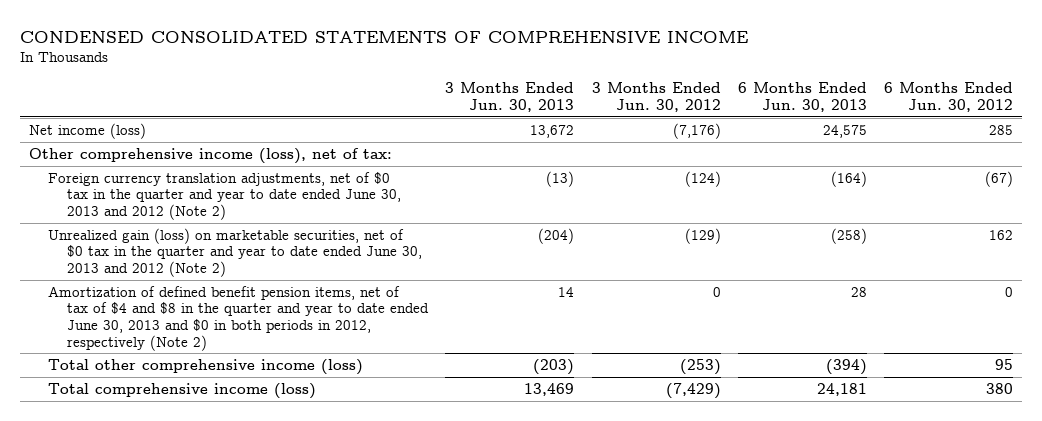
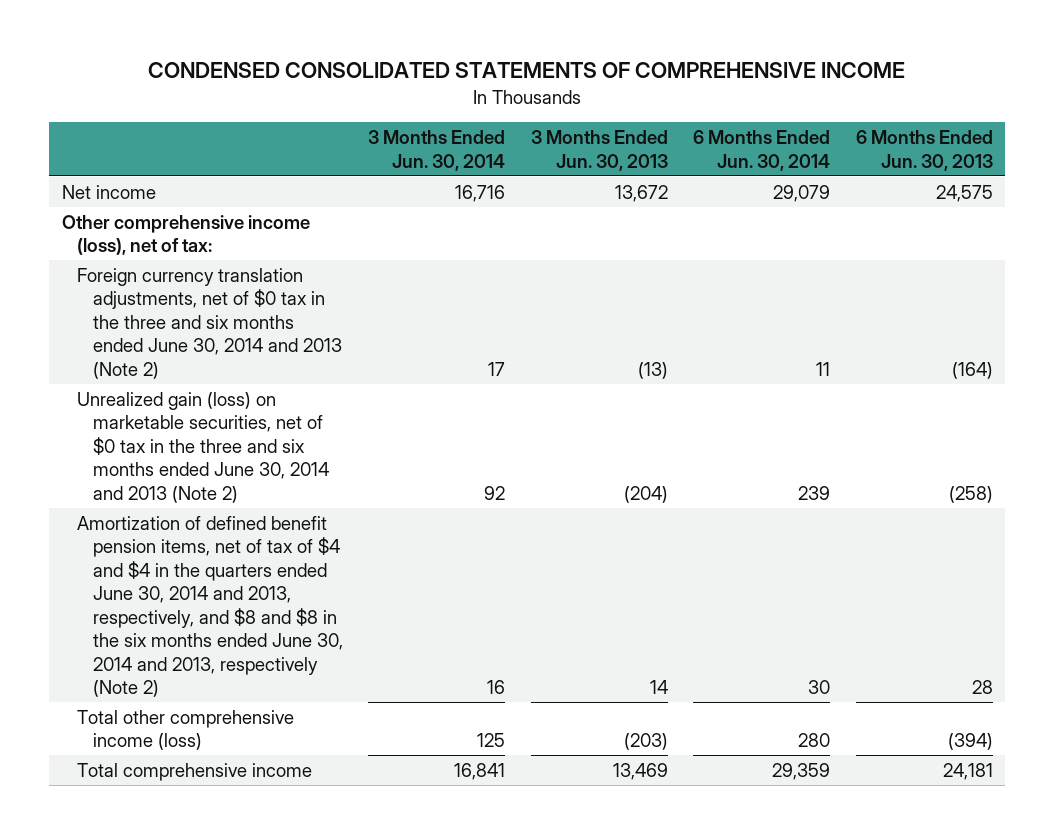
[591,82,721,112] 3 Months Ended Jun. 30, 2012 -> none
[884,82,1014,112] 6 Months Ended Jun. 30, 2012 -> none
none -> [368,130,506,171] 3 Months Ended Jun. 30, 2014
none -> [693,130,831,171] 6 Months Ended Jun. 30, 2014
[29,122,147,139] Net income (loss) -> [61,184,156,199] Net income
[48,171,402,220] Foreign currency translation adjustments, net of $0 tax in the quarter and year to date ended June 30, 2013 and 2012 (Note 2) -> [77,267,343,379] Foreign currency translation adjustments, net of $0 tax in the three and six months ended June 30, 2014 and 2013 (Note 2)
[48,227,423,277] Unrealized gain (loss) on marketable securities, net of $0 tax in the quarter and year to date ended June 30, 2013 and 2012 (Note 2) -> [77,391,330,503] Unrealized gain (loss) on marketable securities, net of $0 tax in the three and six months ended June 30, 2014 and 2013 (Note 2)
[48,285,430,351] Amortization of defined benefit pension items, net of tax of $4 and $8 in the quarter and year to date ended June 30, 2013 and $0 in both periods in 2012, respectively (Note 2) -> [77,515,344,697] Amortization of defined benefit pension items, net of tax of $4 and $4 in the quarters ended June 30, 2014 and 2013, respectively, and $8 and $8 in the six months ended June 30, 2014 and 2013, respectively (Note 2)
[48,382,317,399] Total comprehensive income (loss) -> [77,762,313,781] Total comprehensive income

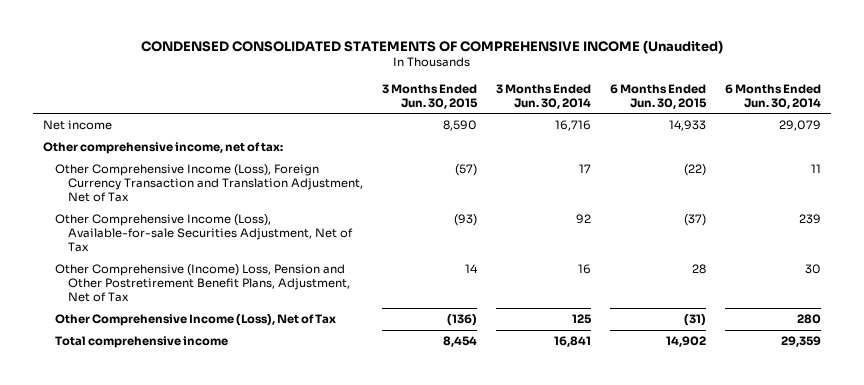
[148,62,906,79] CONDENSED CONSOLIDATED STATEMENTS OF COMPREHENSIVE INCOME -> [140,39,723,54] CONDENSED CONSOLIDATED STATEMENTS OF COMPREHENSIVE INCOME (Unaudited)
[530,130,668,171] 3 Months Ended Jun. 30, 2013 -> none
[855,130,993,171] 6 Months Ended Jun. 30, 2013 -> none
none -> [381,83,478,109] 3 Months Ended Jun. 30, 2015
none -> [610,83,708,109] 6 Months Ended Jun. 30, 2015
[61,214,310,256] Other comprehensive income (loss), net of tax: -> [42,142,283,155] Other comprehensive income, net of tax:
[77,267,343,379] Foreign currency translation adjustments, net of $0 tax in the three and six months ended June 30, 2014 and 2013 (Note 2) -> [55,164,363,202] Other Comprehensive Income (Loss), Foreign Currency Transaction and Translation Adjustment, Net of Tax
[77,391,330,503] Unrealized gain (loss) on marketable securities, net of $0 tax in the three and six months ended June 30, 2014 and 2013 (Note 2) -> [55,214,353,252] Other Comprehensive Income (Loss), Available-for-sale Securities Adjustment, Net of Tax
[77,515,344,697] Amortization of defined benefit pension items, net of tax of $4 and $4 in the quarters ended June 30, 2014 and 2013, respectively, and $8 and $8 in the six months ended June 30, 2014 and 2013, respectively (Note 2) -> [55,264,350,302] Other Comprehensive (Income) Loss, Pension and Other Postretirement Benefit Plans, Adjustment, Net of Tax
[77,709,295,751] Total other comprehensive income (loss) -> [55,314,337,327] Other Comprehensive Income (Loss), Net of Tax

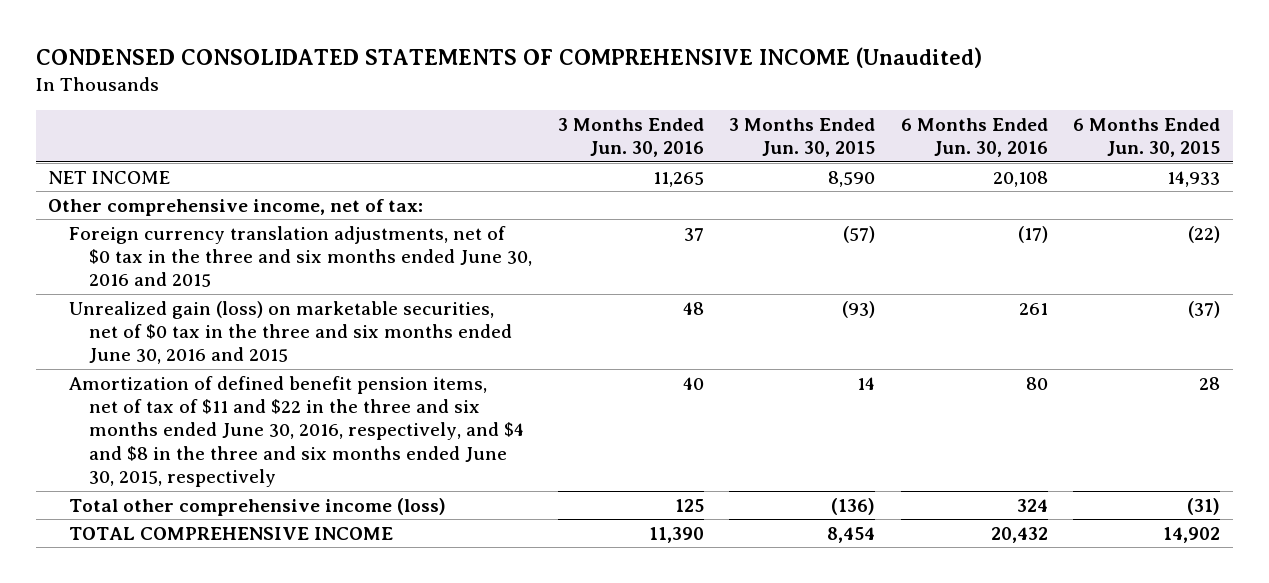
[496,83,592,109] 3 Months Ended Jun. 30, 2014 -> none
[725,83,822,109] 6 Months Ended Jun. 30, 2014 -> none
none -> [557,118,704,158] 3 Months Ended Jun. 30, 2016
none -> [900,118,1048,158] 6 Months Ended Jun. 30, 2016
[42,120,112,131] Net income -> [48,170,171,184] NET INCOME
[55,164,363,202] Other Comprehensive Income (Loss), Foreign Currency Transaction and Translation Adjustment, Net of Tax -> [68,225,533,288] Foreign currency translation adjustments, net of $0 tax in the three and six months ended June 30, 2016 and 2015
[55,214,353,252] Other Comprehensive Income (Loss), Available-for-sale Securities Adjustment, Net of Tax -> [68,300,513,365] Unrealized gain (loss) on marketable securities, net of $0 tax in the three and six months ended June 30, 2016 and 2015
[55,264,350,302] Other Comprehensive (Income) Loss, Pension and Other Postretirement Benefit Plans, Adjustment, Net of Tax -> [68,375,525,488] Amortization of defined benefit pension items, net of tax of $11 and $22 in the three and six months ended June 30, 2016, respectively, and $4 and $8 in the three and six months ended June 30, 2015, respectively
[55,314,337,327] Other Comprehensive Income (Loss), Net of Tax -> [68,497,446,516] Total other comprehensive income (loss)
[55,336,229,349] Total comprehensive income -> [68,526,393,540] TOTAL COMPREHENSIVE INCOME

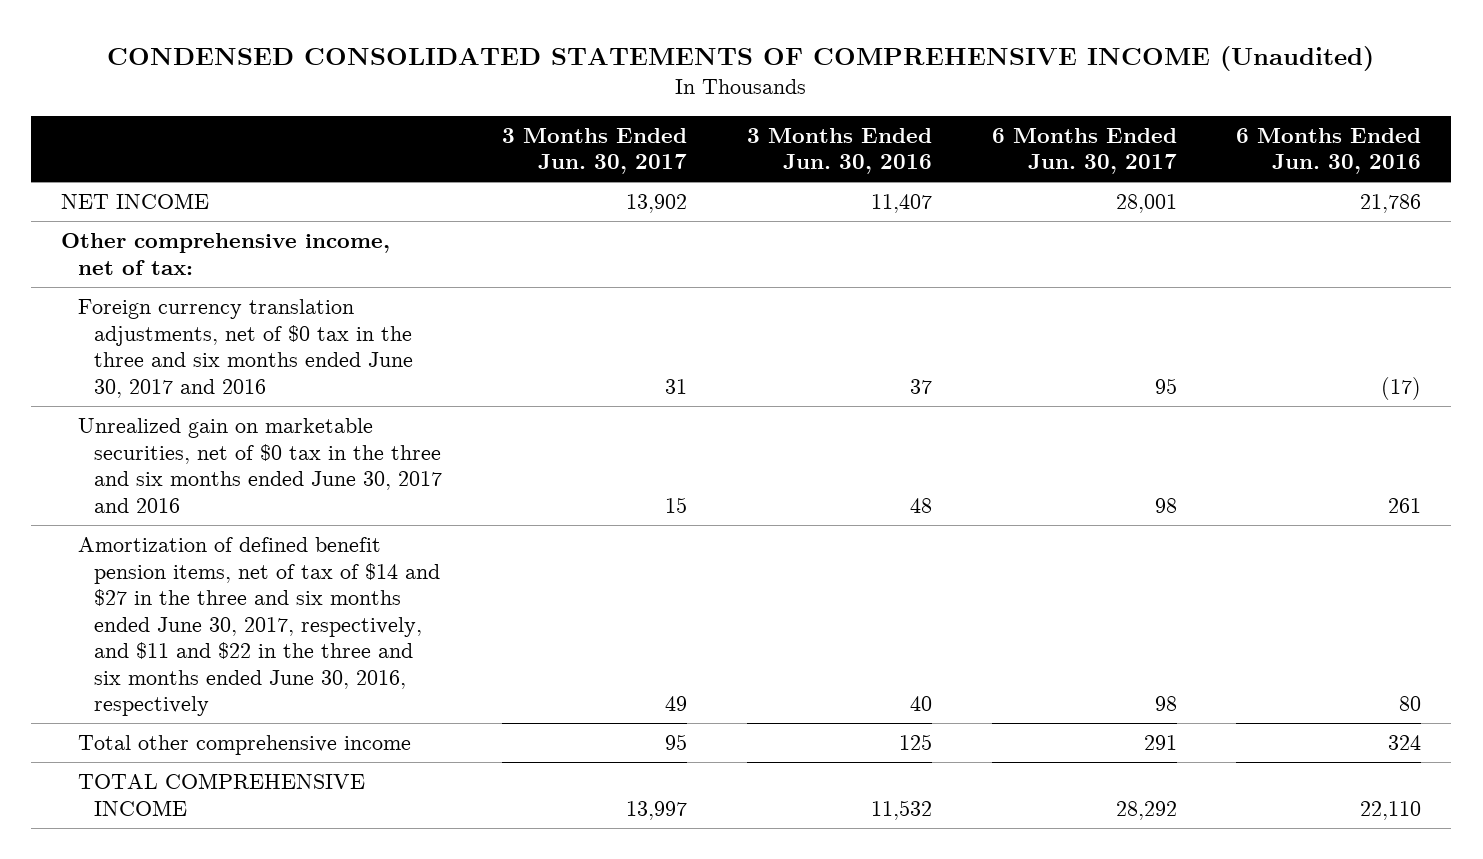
[729,118,876,158] 3 Months Ended Jun. 30, 2015 -> none
[1073,118,1221,158] 6 Months Ended Jun. 30, 2015 -> none
none -> [501,127,687,175] 3 Months Ended Jun. 30, 2017
none -> [991,127,1177,175] 6 Months Ended Jun. 30, 2017
[652,171,704,187] 11,265 -> [870,194,932,214] 11,407
[992,170,1048,187] 20,108 -> [1360,194,1422,214] 21,786
[68,225,533,288] Foreign currency translation adjustments, net of $0 tax in the three and six months ended June 30, 2016 and 2015 -> [77,299,414,398] Foreign currency translation adjustments, net of $0 tax in the three and six months ended June 30, 2017 and 2016
[68,300,513,365] Unrealized gain (loss) on marketable securities, net of $0 tax in the three and six months ended June 30, 2016 and 2015 -> [77,418,443,513] Unrealized gain on marketable securities, net of $0 tax in the three and six months ended June 30, 2017 and 2016
[68,375,525,488] Amortization of defined benefit pension items, net of tax of $11 and $22 in the three and six months ended June 30, 2016, respectively, and $4 and $8 in the three and six months ended June 30, 2015, respectively -> [77,537,441,717] Amortization of defined benefit pension items, net of tax of $14 and $27 in the three and six months ended June 30, 2017, respectively, and $11 and $22 in the three and six months ended June 30, 2016, respectively
[68,497,446,516] Total other comprehensive income (loss) -> [77,735,411,756] Total other comprehensive income
[648,526,704,543] 11,390 -> [870,799,932,820] 11,532
[990,526,1048,543] 20,432 -> [1360,800,1422,820] 22,110

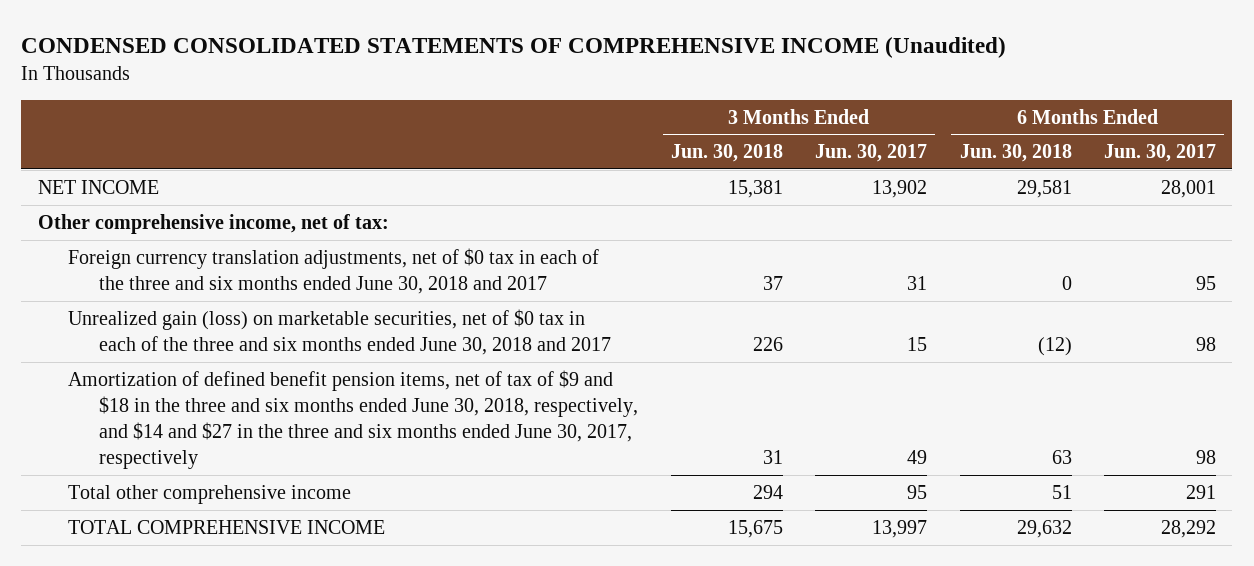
[746,127,932,175] 3 Months Ended Jun. 30, 2016 -> none
[1236,127,1422,175] 6 Months Ended Jun. 30, 2016 -> none
none -> [670,144,783,163] Jun. 30, 2018
none -> [959,144,1072,163] Jun. 30, 2018
[77,299,414,398] Foreign currency translation adjustments, net of $0 tax in the three and six months ended June 30, 2017 and 2016 -> [68,247,600,294] Foreign currency translation adjustments, net of $0 tax in each of the three and six months ended June 30, 2018 and 2017
[77,418,443,513] Unrealized gain on marketable securities, net of $0 tax in the three and six months ended June 30, 2017 and 2016 -> [68,308,612,355] Unrealized gain (loss) on marketable securities, net of $0 tax in each of the three and six months ended June 30, 2018 and 2017
[77,537,441,717] Amortization of defined benefit pension items, net of tax of $14 and $27 in the three and six months ended June 30, 2017, respectively, and $11 and $22 in the three and six months ended June 30, 2016, respectively -> [68,369,639,469] Amortization of defined benefit pension items, net of tax of $9 and $18 in the three and six months ended June 30, 2018, respectively, and $14 and $27 in the three and six months ended June 30, 2017, respectively

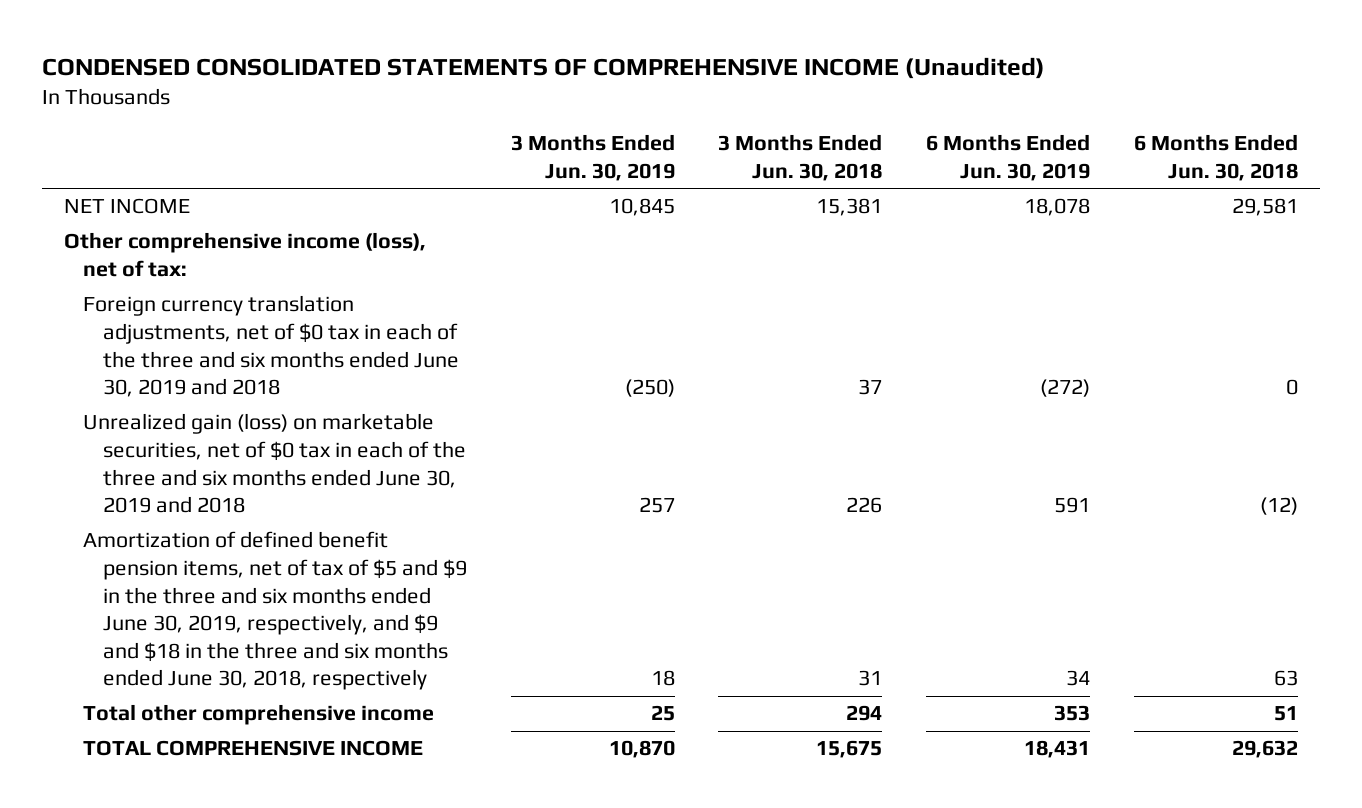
[815,144,928,163] Jun. 30, 2017 -> none
[1104,144,1217,163] Jun. 30, 2017 -> none
none -> [510,134,675,181] 3 Months Ended Jun. 30, 2019
none -> [926,134,1091,181] 6 Months Ended Jun. 30, 2019
[37,213,389,234] Other comprehensive income, net of tax: -> [63,232,426,278] Other comprehensive income (loss), net of tax:
[68,247,600,294] Foreign currency translation adjustments, net of $0 tax in each of the three and six months ended June 30, 2018 and 2017 -> [83,295,459,398] Foreign currency translation adjustments, net of $0 tax in each of the three and six months ended June 30, 2019 and 2018
[68,308,612,355] Unrealized gain (loss) on marketable securities, net of $0 tax in each of the three and six months ended June 30, 2018 and 2017 -> [83,413,466,514] Unrealized gain (loss) on marketable securities, net of $0 tax in each of the three and six months ended June 30, 2019 and 2018
[68,369,639,469] Amortization of defined benefit pension items, net of tax of $9 and $18 in the three and six months ended June 30, 2018, respectively, and $14 and $27 in the three and six months ended June 30, 2017, respectively -> [83,531,467,691] Amortization of defined benefit pension items, net of tax of $5 and $9 in the three and six months ended June 30, 2019, respectively, and $9 and $18 in the three and six months ended June 30, 2018, respectively

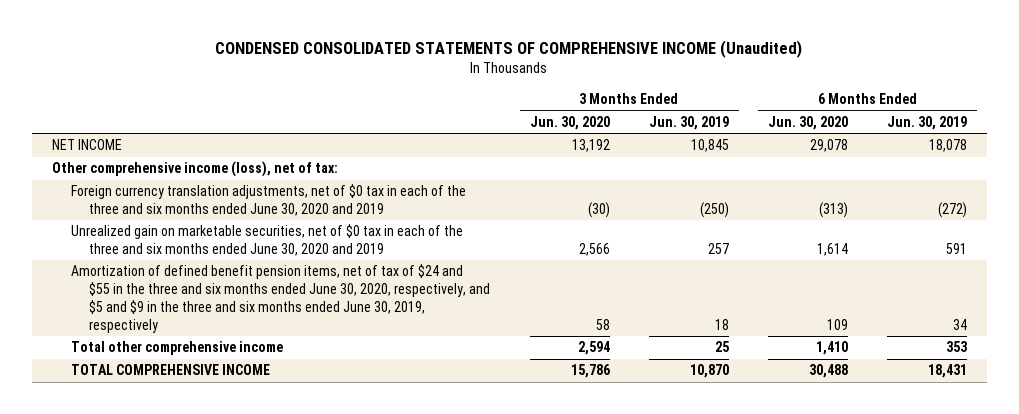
[718,134,883,181] 3 Months Ended Jun. 30, 2018 -> none
[1134,134,1299,181] 6 Months Ended Jun. 30, 2018 -> none
none -> [529,115,610,130] Jun. 30, 2020
none -> [767,115,848,130] Jun. 30, 2020
[83,295,459,398] Foreign currency translation adjustments, net of $0 tax in each of the three and six months ended June 30, 2019 and 2018 -> [70,184,466,217] Foreign currency translation adjustments, net of $0 tax in each of the three and six months ended June 30, 2020 and 2019
[83,413,466,514] Unrealized gain (loss) on marketable securities, net of $0 tax in each of the three and six months ended June 30, 2019 and 2018 -> [70,224,463,257] Unrealized gain on marketable securities, net of $0 tax in each of the three and six months ended June 30, 2020 and 2019
[83,531,467,691] Amortization of defined benefit pension items, net of tax of $5 and $9 in the three and six months ended June 30, 2019, respectively, and $9 and $18 in the three and six months ended June 30, 2018, respectively -> [70,264,491,333] Amortization of defined benefit pension items, net of tax of $24 and $55 in the three and six months ended June 30, 2020, respectively, and $5 and $9 in the three and six months ended June 30, 2019, respectively

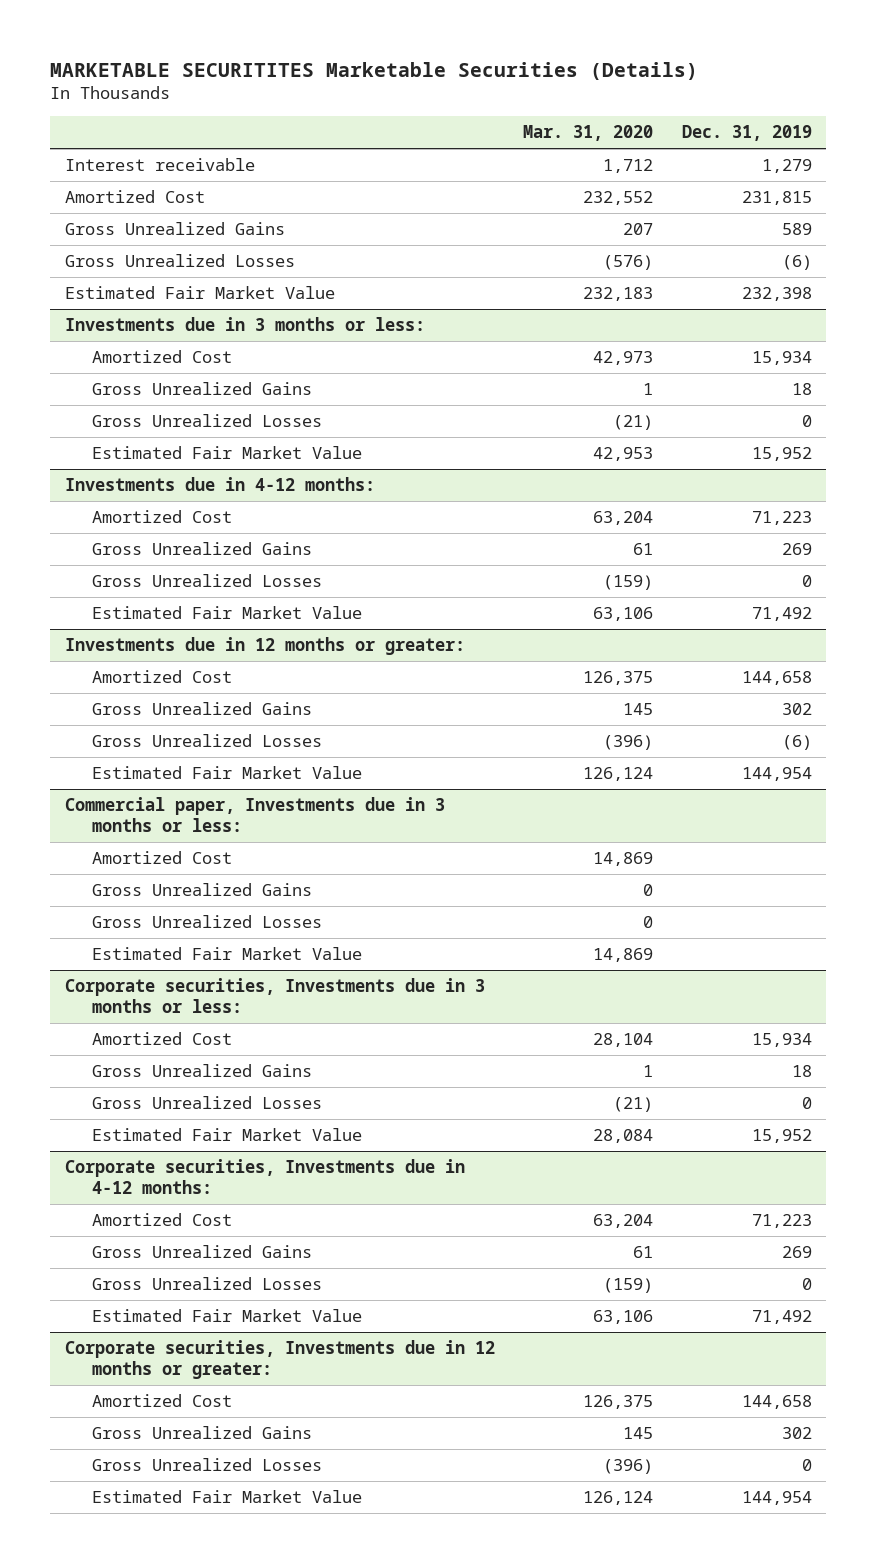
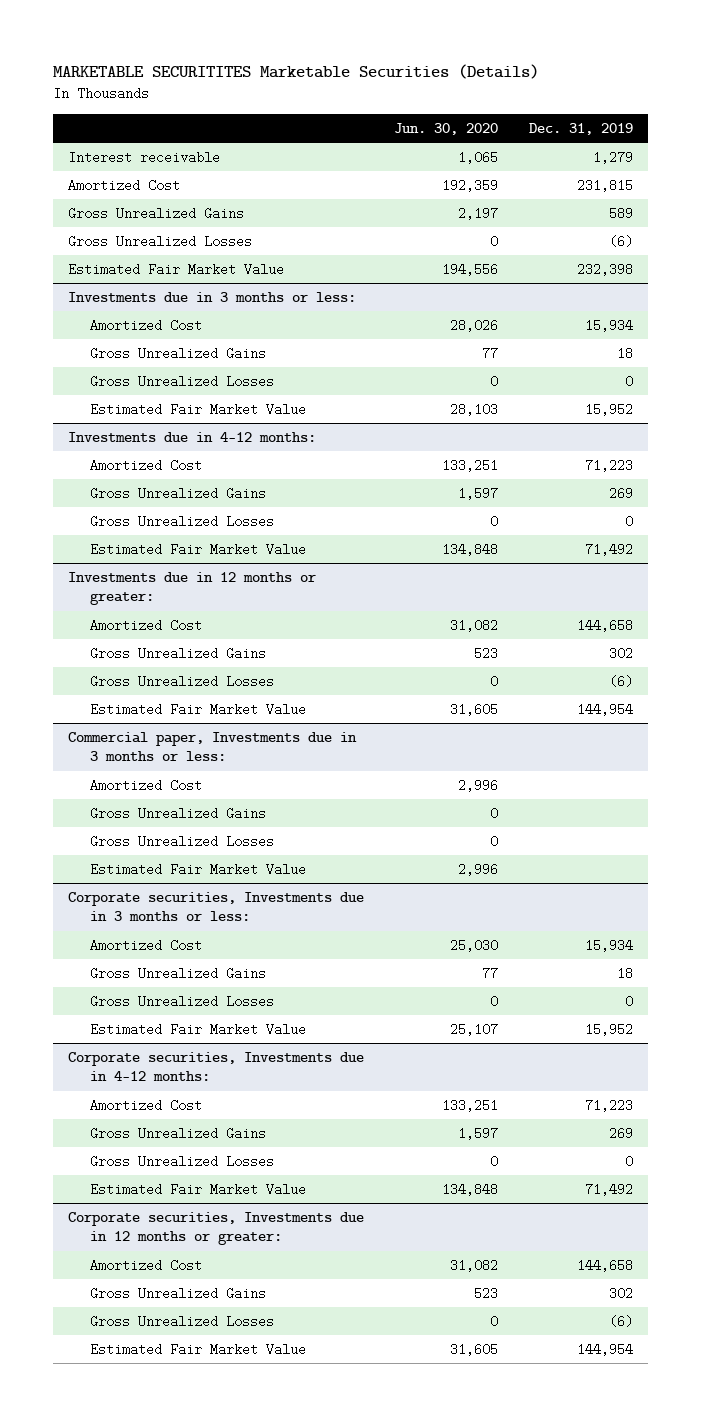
[523,125,654,142] Mar. 31, 2020 -> none
none -> [394,122,499,135] Jun. 30, 2020
[801,1459,812,1472] 0 -> [608,1314,633,1328] (6)

